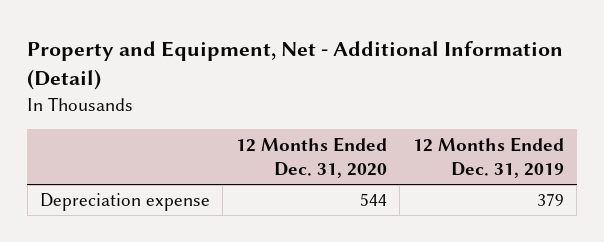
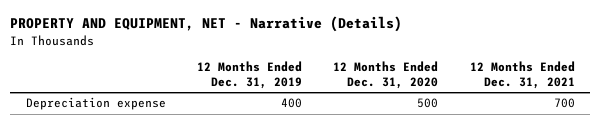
[27,41,564,91] Property and Equipment, Net - Additional Information (Detail) -> [9,16,402,33] PROPERTY AND EQUIPMENT, NET - Narrative (Details)
none -> [469,61,575,90] 12 Months Ended Dec. 31, 2021
[359,193,387,207] 544 -> [417,98,439,109] 500
[536,193,564,207] 379 -> [280,98,302,109] 400

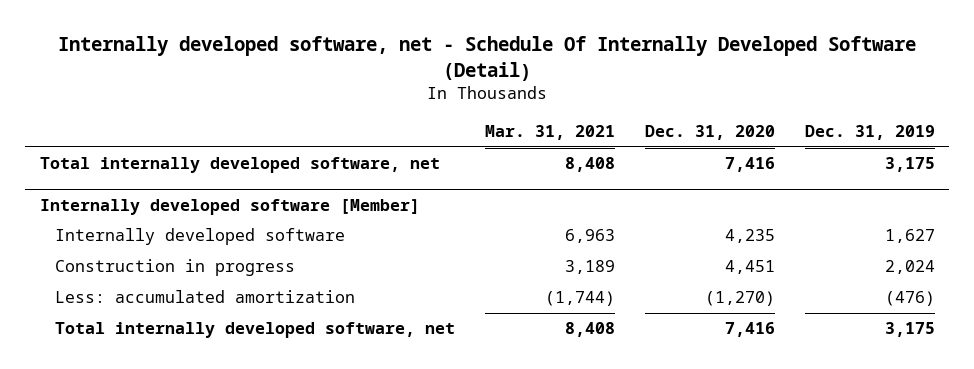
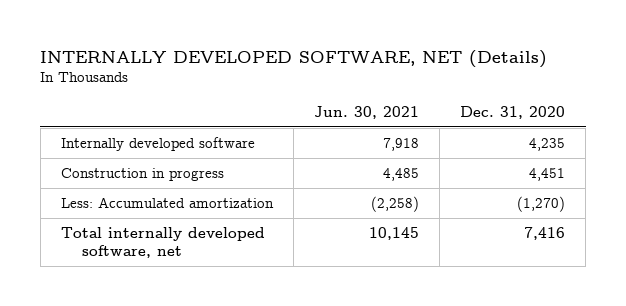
[58,35,917,81] Internally developed software, net - Schedule Of Internally Developed Software (Detail) -> [40,49,548,68] INTERNALLY DEVELOPED SOFTWARE, NET (Details)
[485,125,616,141] Mar. 31, 2021 -> none
[804,125,935,141] Dec. 31, 2019 -> none
none -> [314,105,420,119] Jun. 30, 2021
[39,157,440,174] Total internally developed software, net -> none
[39,198,420,215] Internally developed software [Member] -> none
[55,290,356,304] Less: accumulated amortization -> [60,196,274,208] Less: Accumulated amortization

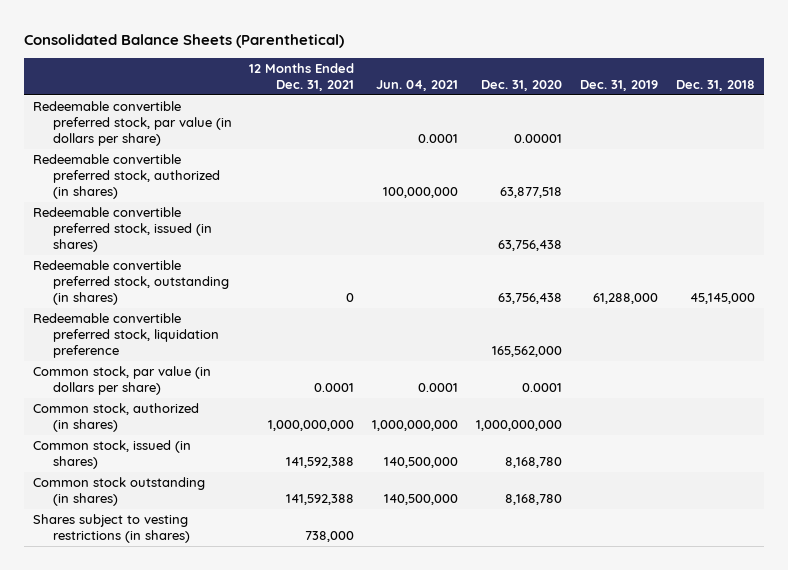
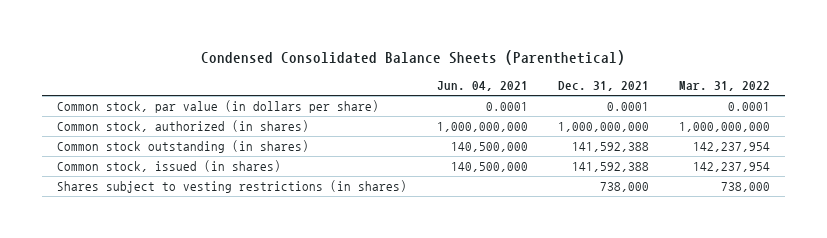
[24,33,345,48] Consolidated Balance Sheets (Parenthetical) -> [201,49,626,65] Condensed Consolidated Balance Sheets (Parenthetical)
[249,62,355,92] 12 Months Ended Dec. 31, 2021 -> none
[481,80,563,92] Dec. 31, 2020 -> none
[580,80,659,92] Dec. 31, 2019 -> none
[676,80,756,92] Dec. 31, 2018 -> none
none -> [558,81,650,92] Dec. 31, 2021
none -> [679,81,771,92] Mar. 31, 2022
[33,100,232,147] Redeemable convertible preferred stock, par value (in dollars per share) -> none
[33,153,220,200] Redeemable convertible preferred stock, authorized (in shares) -> none
[33,206,212,253] Redeemable convertible preferred stock, issued (in shares) -> none
[33,259,229,306] Redeemable convertible preferred stock, outstanding (in shares) -> none
[33,312,219,359] Redeemable convertible preferred stock, liquidation preference -> none
[33,439,192,470] Common stock, issued (in shares) -> [56,160,281,173] Common stock, issued (in shares)

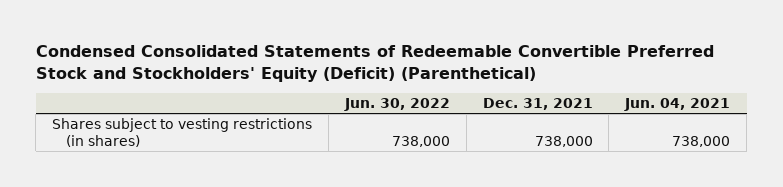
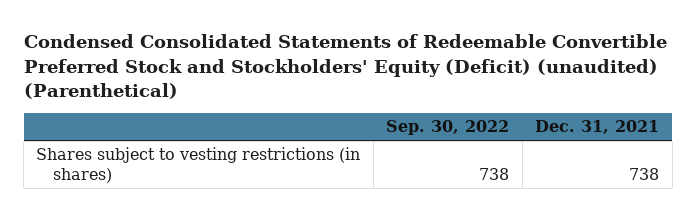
[35,45,714,82] Condensed Consolidated Statements of Redeemable Convertible Preferred Stock and Stockholders' Equity (Deficit) (Parenthetical) -> [23,34,667,100] Condensed Consolidated Statements of Redeemable Convertible Preferred Stock and Stockholders' Equity (Deficit) (unaudited) (Parenthetical)
[343,98,450,112] Jun. 30, 2022 -> none
[624,98,731,112] Jun. 04, 2021 -> none
none -> [386,120,510,136] Sep. 30, 2022
[534,136,593,148] 738,000 -> [629,168,660,181] 738

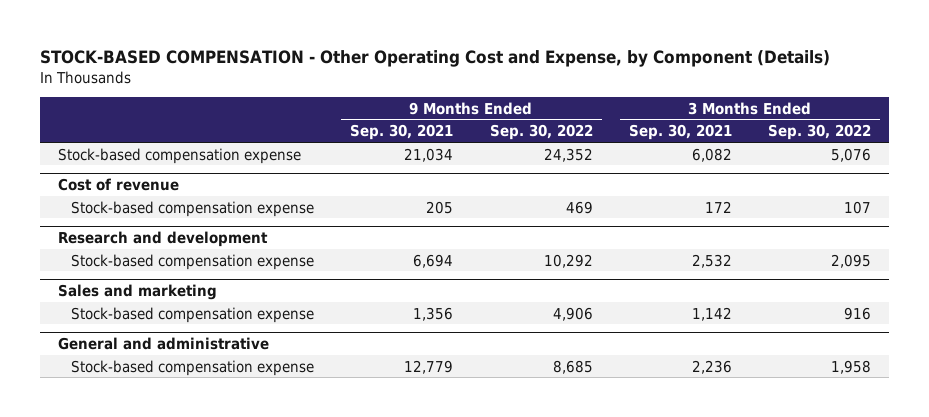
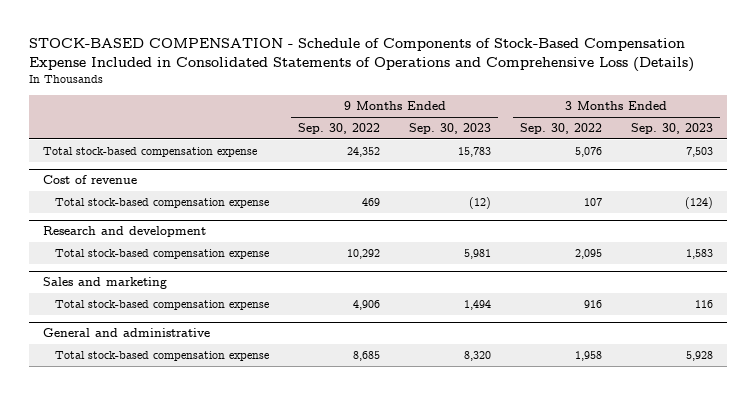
[39,49,830,67] STOCK-BASED COMPENSATION - Other Operating Cost and Expense, by Component (Details) -> [28,37,694,72] STOCK-BASED COMPENSATION - Schedule of Components of Stock-Based Compensation Expense Included in Consolidated Statements of Operations and Comprehensive Loss (Details)
[350,124,454,141] Sep. 30, 2021 -> none
[628,124,732,141] Sep. 30, 2021 -> none
none -> [409,123,492,135] Sep. 30, 2023
none -> [630,123,713,135] Sep. 30, 2023
[57,147,301,164] Stock-based compensation expense -> [43,147,258,158] Total stock-based compensation expense
[71,200,315,217] Stock-based compensation expense -> [55,198,270,209] Total stock-based compensation expense
[71,253,315,270] Stock-based compensation expense -> [55,249,270,260] Total stock-based compensation expense
[71,306,315,323] Stock-based compensation expense -> [55,300,270,311] Total stock-based compensation expense
[71,359,315,376] Stock-based compensation expense -> [55,351,270,362] Total stock-based compensation expense

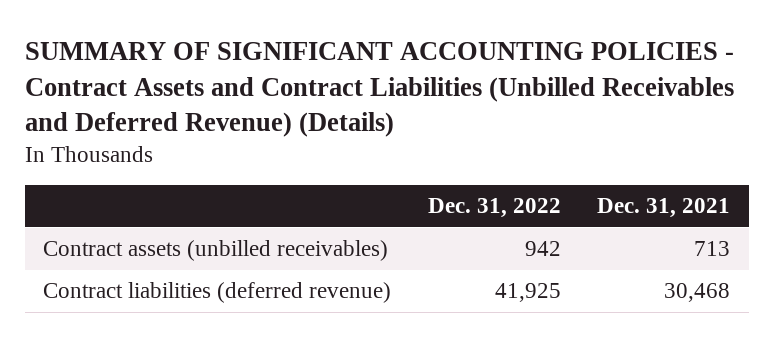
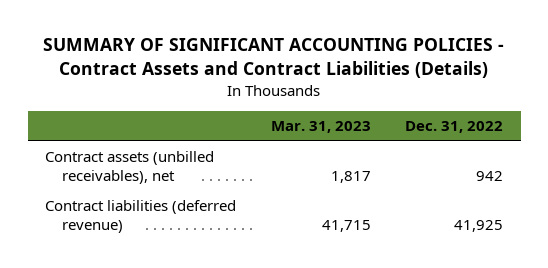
[24,42,734,138] SUMMARY OF SIGNIFICANT ACCOUNTING POLICIES - Contract Assets and Contract Liabilities (Unbilled Receivables and Deferred Revenue) (Details) -> [43,38,505,78] SUMMARY OF SIGNIFICANT ACCOUNTING POLICIES - Contract Assets and Contract Liabilities (Details)
[597,198,731,219] Dec. 31, 2021 -> none
none -> [270,121,371,134] Mar. 31, 2023
[43,240,389,262] Contract assets (unbilled receivables) -> [45,151,215,185] Contract assets (unbilled receivables), net

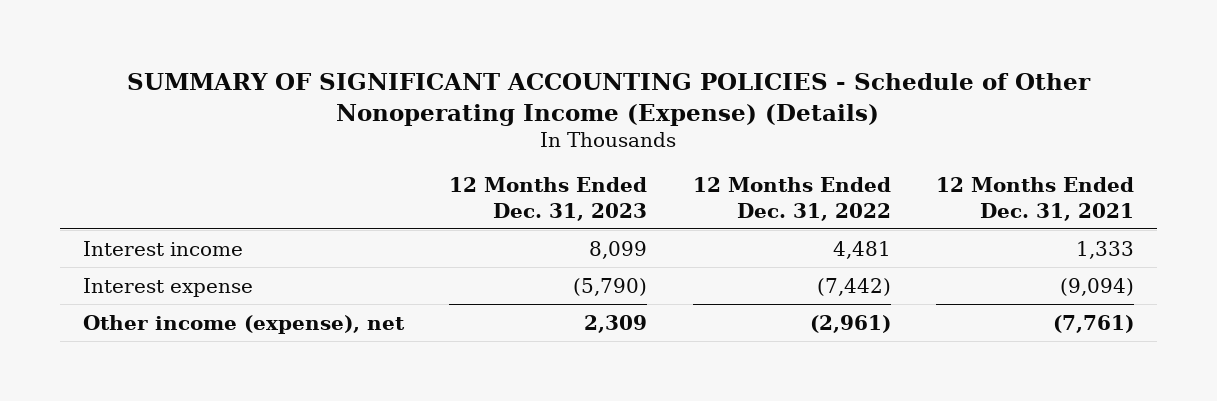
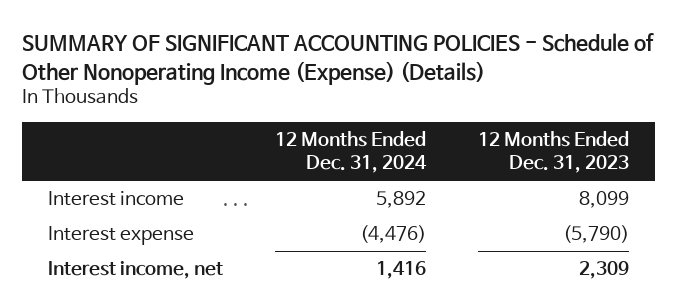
[692,177,891,221] 12 Months Ended Dec. 31, 2022 -> none
[935,177,1134,221] 12 Months Ended Dec. 31, 2021 -> none
none -> [274,130,427,174] 12 Months Ended Dec. 31, 2024
[82,314,405,334] Other income (expense), net -> [47,261,223,280] Interest income, net

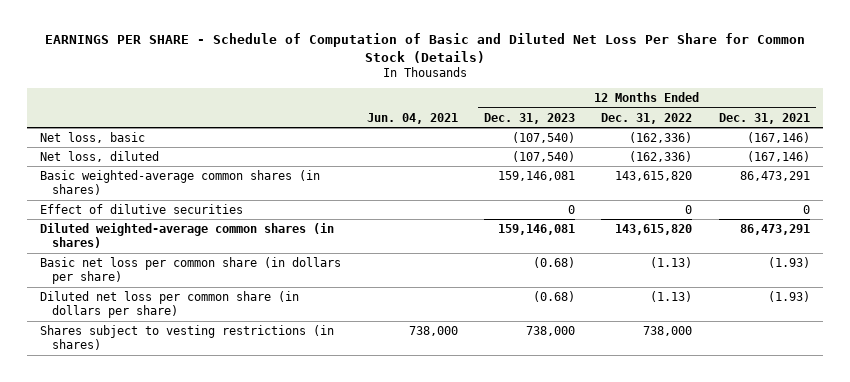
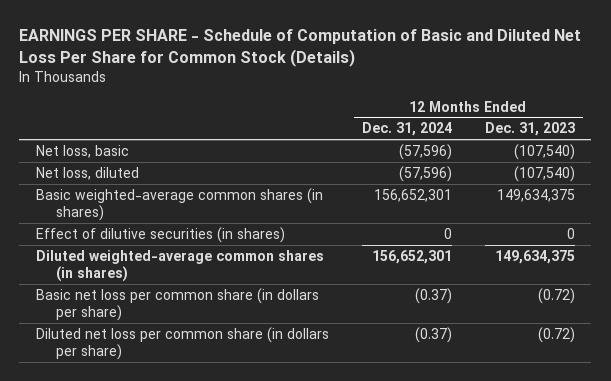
[367,112,459,124] Jun. 04, 2021 -> none
[601,112,693,124] Dec. 31, 2022 -> none
[718,112,810,124] Dec. 31, 2021 -> none
none -> [361,122,452,137] Dec. 31, 2024
[39,324,334,351] Shares subject to vesting restrictions (in shares) -> none
[498,170,576,181] 159,146,081 -> [496,188,575,202] 149,634,375
[39,203,243,214] Effect of dilutive securities -> [35,226,285,243] Effect of dilutive securities (in shares)
[498,223,576,235] 159,146,081 -> [494,249,575,264] 149,634,375
[533,256,576,268] (0.68) -> [537,287,575,304] (0.72)
[533,290,576,302] (0.68) -> [537,326,575,343] (0.72)

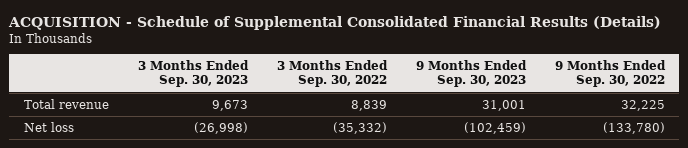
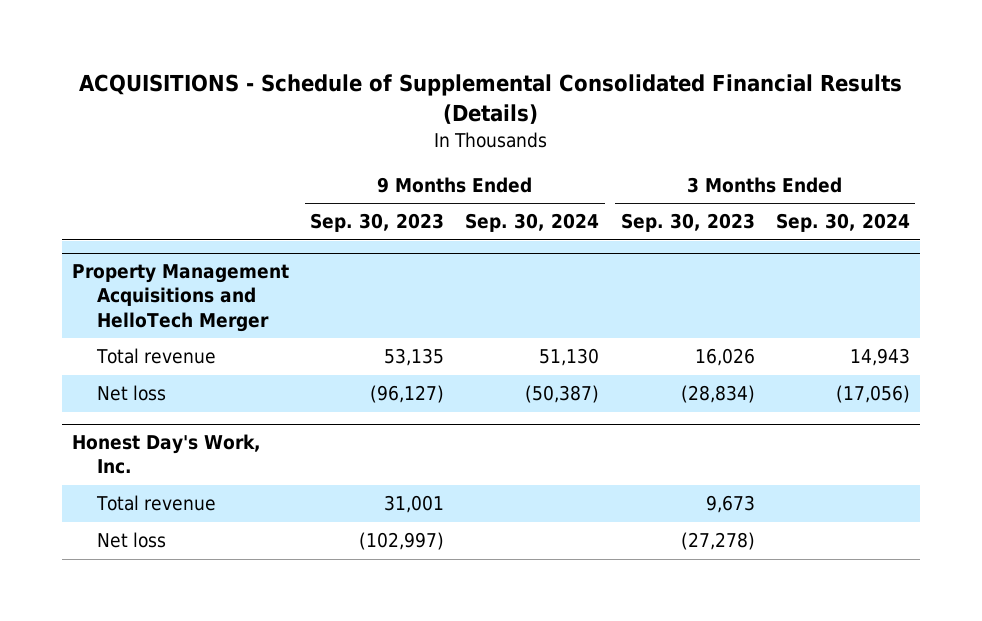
[8,16,662,31] ACQUISITION - Schedule of Supplemental Consolidated Financial Results (Details) -> [78,74,902,125] ACQUISITIONS - Schedule of Supplemental Consolidated Financial Results (Details)
[276,60,388,88] 3 Months Ended Sep. 30, 2022 -> none
[554,60,666,88] 9 Months Ended Sep. 30, 2022 -> none
none -> [465,213,600,233] Sep. 30, 2024
none -> [775,213,910,233] Sep. 30, 2024
none -> [72,264,290,332] Property Management Acquisitions and HelloTech Merger
none -> [96,348,217,365] Total revenue
none -> [97,385,167,402] Net loss
none -> [72,434,262,475] Honest Day's Work, Inc.
[193,121,248,134] (26,998) -> [680,532,755,551] (27,278)
[463,121,526,134] (102,459) -> [359,532,445,551] (102,997)

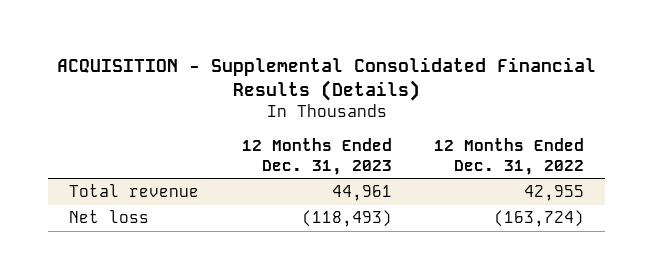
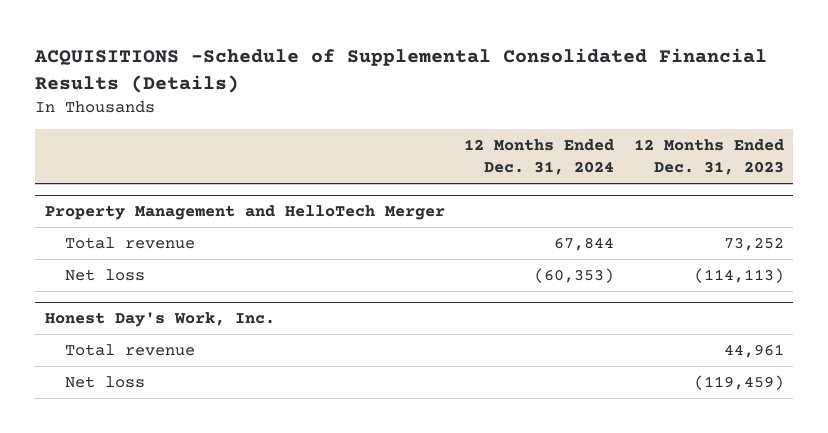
[56,56,596,101] ACQUISITION - Supplemental Consolidated Financial Results (Details) -> [34,47,768,93] ACQUISITIONS -Schedule of Supplemental Consolidated Financial Results (Details)
[434,137,585,175] 12 Months Ended Dec. 31, 2022 -> none
none -> [464,139,615,176] 12 Months Ended Dec. 31, 2024
none -> [44,205,445,221] Property Management and HelloTech Merger
none -> [64,236,195,249] Total revenue
none -> [64,268,145,281] Net loss
none -> [44,312,275,328] Honest Day's Work, Inc.
[301,210,392,228] (118,493) -> [693,374,784,390] (119,459)

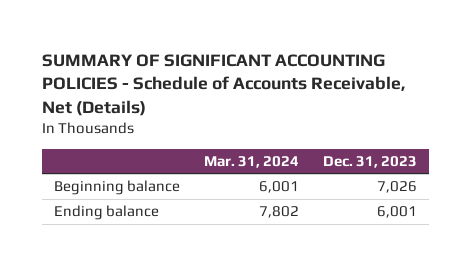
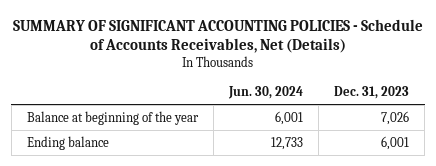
[42,53,406,116] SUMMARY OF SIGNIFICANT ACCOUNTING POLICIES - Schedule of Accounts Receivable, Net (Details) -> [12,18,423,54] SUMMARY OF SIGNIFICANT ACCOUNTING POLICIES - Schedule of Accounts Receivables, Net (Details)
[203,155,299,168] Mar. 31, 2024 -> none
none -> [227,85,303,99] Jun. 30, 2024
[53,180,180,196] Beginning balance -> [26,110,199,125] Balance at beginning of the year

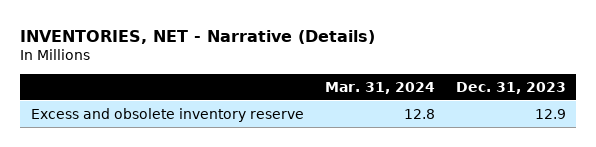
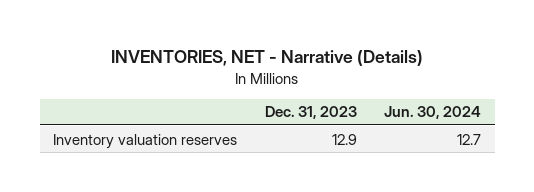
[324,81,435,94] Mar. 31, 2024 -> none
none -> [383,106,481,120] Jun. 30, 2024
[30,107,304,122] Excess and obsolete inventory reserve -> [53,133,238,149] Inventory valuation reserves

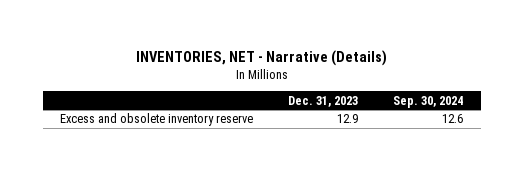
[383,106,481,120] Jun. 30, 2024 -> none
none -> [393,95,464,108] Sep. 30, 2024
[53,133,238,149] Inventory valuation reserves -> [60,113,254,127] Excess and obsolete inventory reserve

